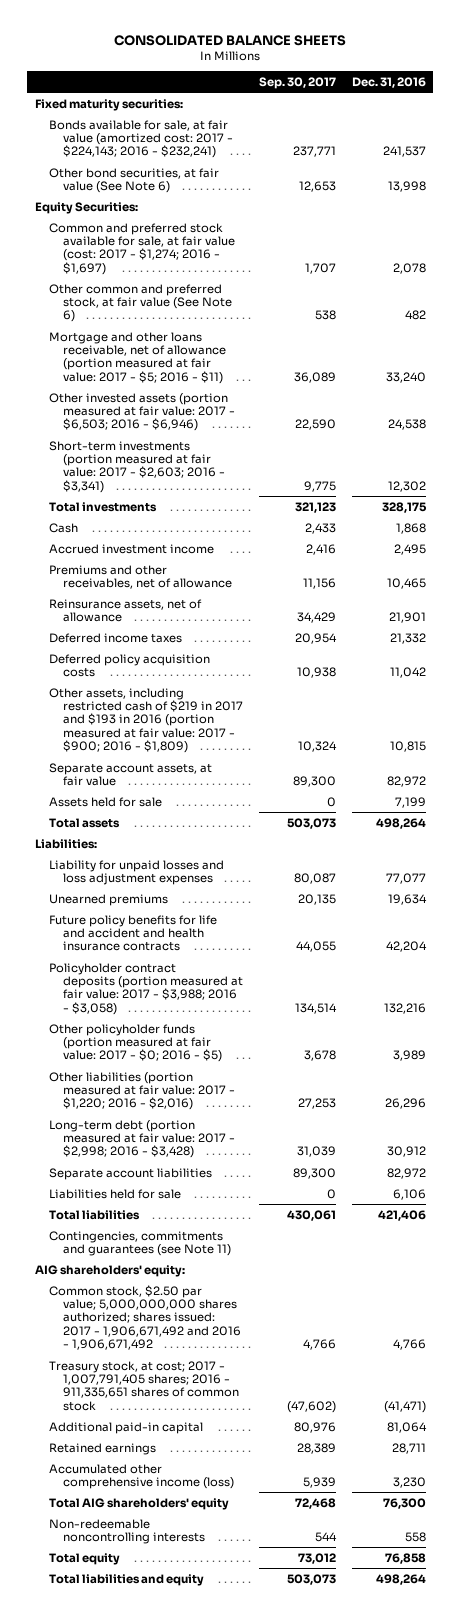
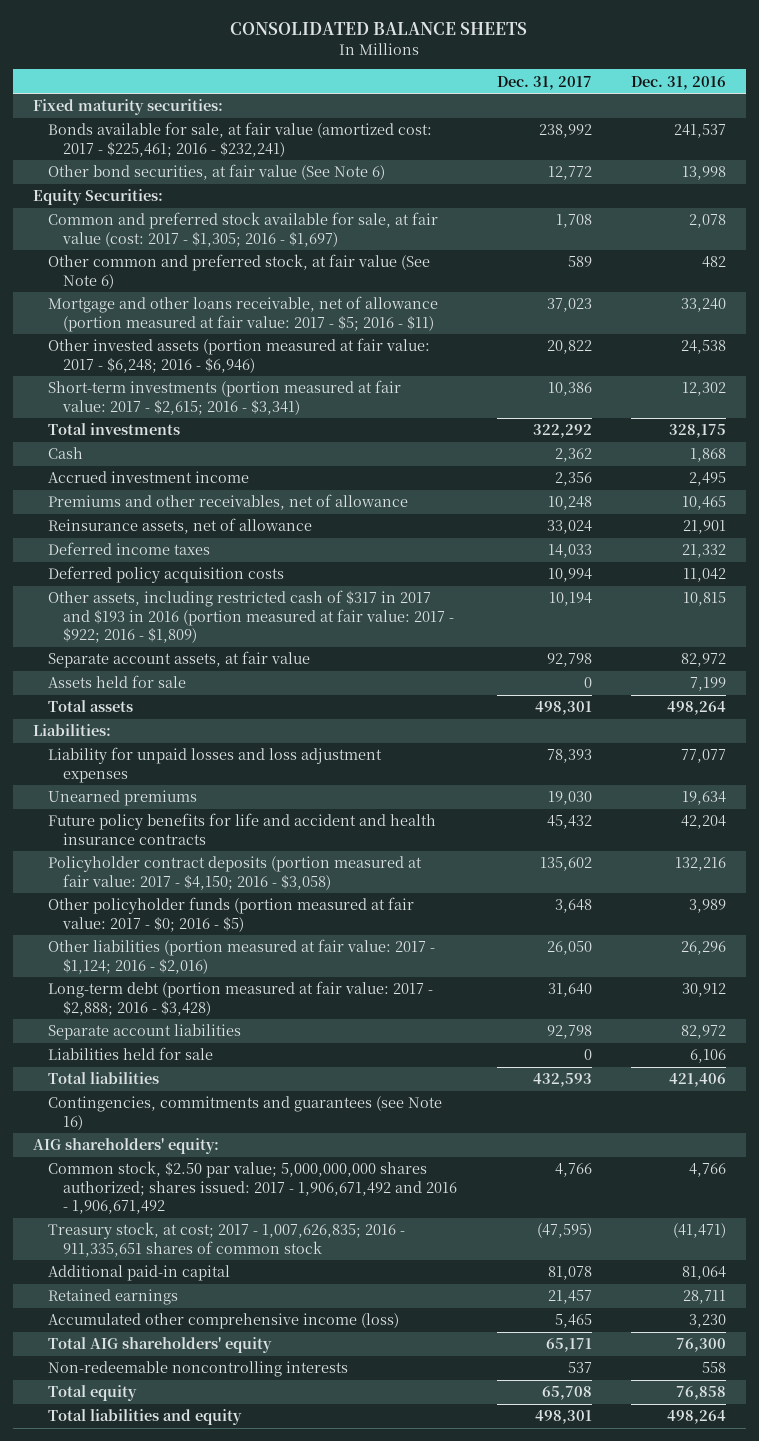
[259,76,337,89] Sep. 30, 2017 -> none
none -> [496,75,592,90] Dec. 31, 2017
[49,119,234,159] Bonds available for sale, at fair value (amortized cost: 2017 - $224,143; 2016 - $232,241) -> [47,122,432,157] Bonds available for sale, at fair value (amortized cost: 2017 - $225,461; 2016 - $232,241)
[49,222,236,275] Common and preferred stock available for sale, at fair value (cost: 2017 - $1,274; 2016 - $1,697) -> [47,212,438,247] Common and preferred stock available for sale, at fair value (cost: 2017 - $1,305; 2016 - $1,697)
[49,392,236,432] Other invested assets (portion measured at fair value: 2017 - $6,503; 2016 - $6,946) -> [47,338,430,373] Other invested assets (portion measured at fair value: 2017 - $6,248; 2016 - $6,946)
[49,440,226,493] Short-term investments (portion measured at fair value: 2017 - $2,603; 2016 - $3,341) -> [47,380,401,415] Short-term investments (portion measured at fair value: 2017 - $2,615; 2016 - $3,341)
[49,687,244,754] Other assets, including restricted cash of $219 in 2017 and $193 in 2016 (portion measured at fair value: 2017 - $900; 2016 - $1,809) -> [47,590,455,644] Other assets, including restricted cash of $317 in 2017 and $193 in 2016 (portion measured at fair value: 2017 - $922; 2016 - $1,809)
[49,962,244,1015] Policyholder contract deposits (portion measured at fair value: 2017 - $3,988; 2016 - $3,058) -> [47,856,422,890] Policyholder contract deposits (portion measured at fair value: 2017 - $4,150; 2016 - $3,058)
[49,1071,236,1111] Other liabilities (portion measured at fair value: 2017 - $1,220; 2016 - $2,016) -> [47,939,435,974] Other liabilities (portion measured at fair value: 2017 - $1,124; 2016 - $2,016)
[49,1119,236,1159] Long-term debt (portion measured at fair value: 2017 - $2,998; 2016 - $3,428) -> [47,981,433,1016] Long-term debt (portion measured at fair value: 2017 - $2,888; 2016 - $3,428)
[49,1230,232,1257] Contingencies, commitments and guarantees (see Note 11) -> [47,1096,442,1130] Contingencies, commitments and guarantees (see Note 16)
[49,1360,240,1411] Treasury stock, at cost; 2017 - 1,007,791,405 shares; 2016 - 911,335,651 shares of common stock -> [47,1222,405,1257] Treasury stock, at cost; 2017 - 1,007,626,835; 2016 - 911,335,651 shares of common stock

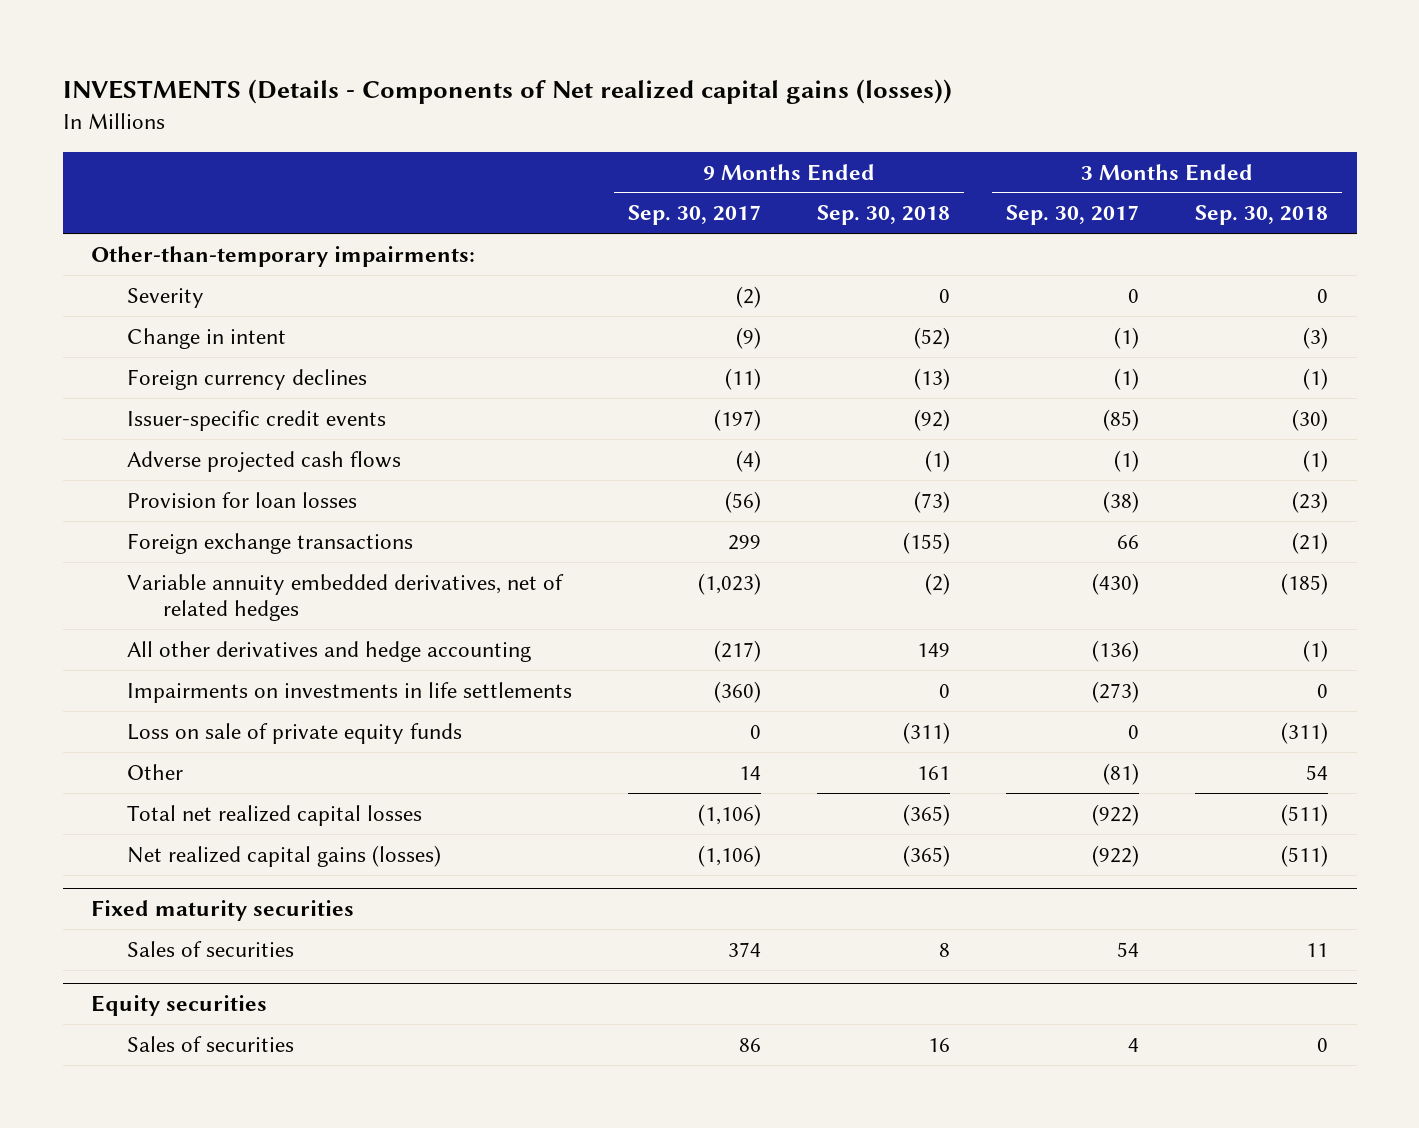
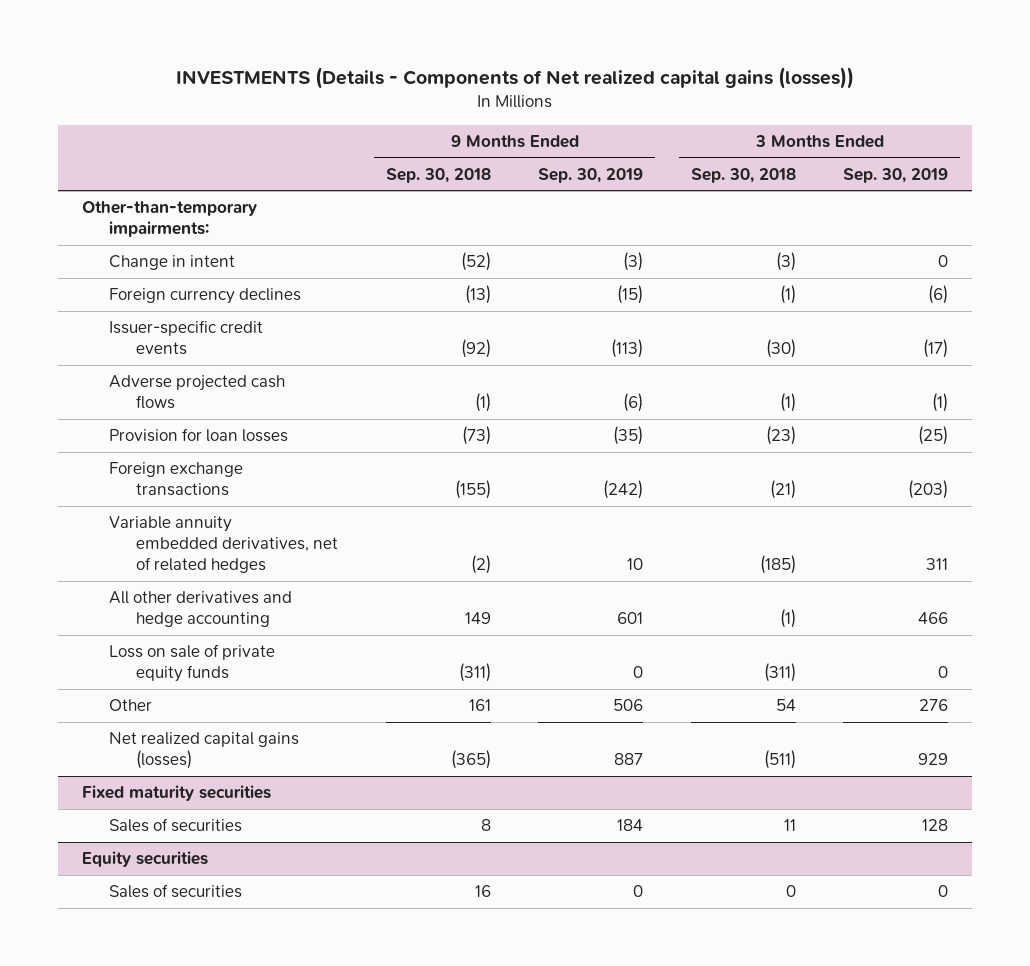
[628,205,762,226] Sep. 30, 2017 -> none
[1006,205,1140,226] Sep. 30, 2017 -> none
none -> [538,167,644,183] Sep. 30, 2019
none -> [843,167,949,183] Sep. 30, 2019
[126,287,204,308] Severity -> none
[126,681,572,703] Impairments on investments in life settlements -> none
[126,804,422,826] Total net realized capital losses -> none

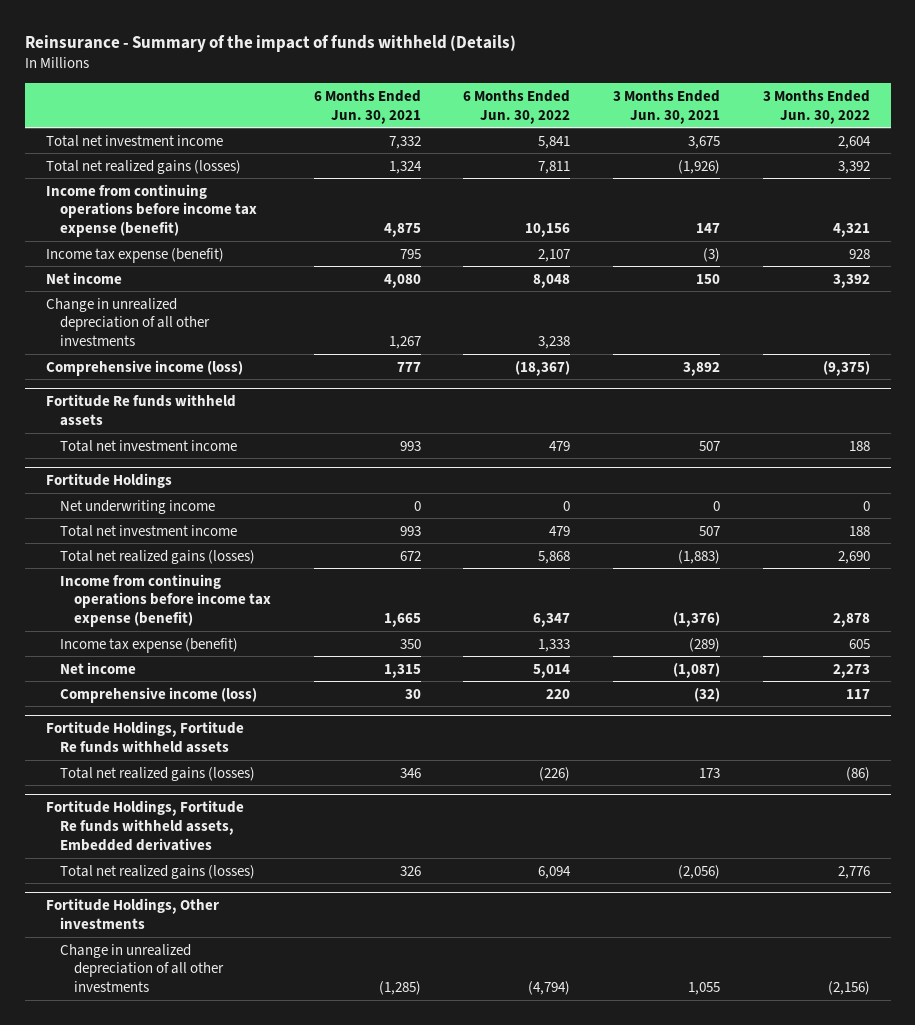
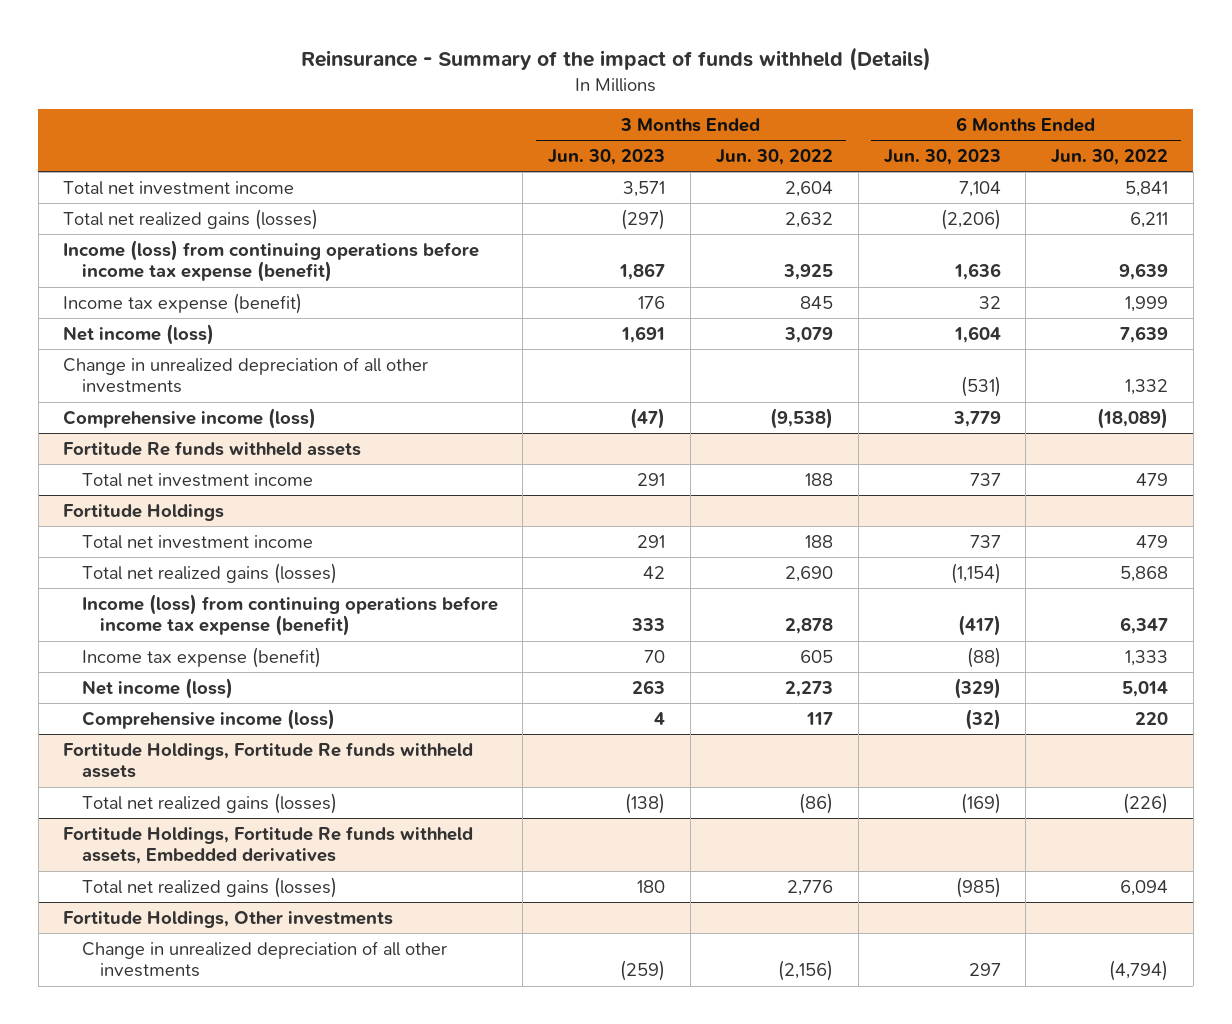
[313,89,421,124] 6 Months Ended Jun. 30, 2021 -> none
[612,89,720,124] 3 Months Ended Jun. 30, 2021 -> none
none -> [548,149,666,166] Jun. 30, 2023
none -> [883,149,1001,166] Jun. 30, 2023
[538,160,571,174] 7,811 -> [1130,211,1169,228] 6,211
[837,160,870,174] 3,392 -> [784,211,833,228] 2,632
[45,183,258,238] Income from continuing operations before income tax expense (benefit) -> [63,239,480,283] Income (loss) from continuing operations before income tax expense (benefit)
[525,223,571,238] 10,156 -> [1119,263,1169,281] 9,639
[832,223,870,238] 4,321 -> [782,264,833,281] 3,925
[538,248,571,262] 2,107 -> [1125,295,1169,312] 1,999
[848,248,870,259] 928 -> [799,295,833,309] 845
[45,271,122,284] Net income -> [63,323,215,345] Net income (loss)
[533,273,571,288] 8,048 -> [1120,325,1169,343] 7,639
[832,273,870,288] 3,392 -> [783,326,833,343] 3,079
[538,336,571,350] 3,238 -> [1125,379,1169,396] 1,332
[515,360,571,376] (18,367) -> [1097,407,1169,429] (18,089)
[822,360,870,376] (9,375) -> [769,407,833,429] (9,538)
[60,499,216,514] Net underwriting income -> none
[60,573,272,628] Income from continuing operations before income tax expense (benefit) -> [81,593,498,637] Income (loss) from continuing operations before income tax expense (benefit)
[60,661,137,674] Net income -> [81,677,233,699] Net income (loss)

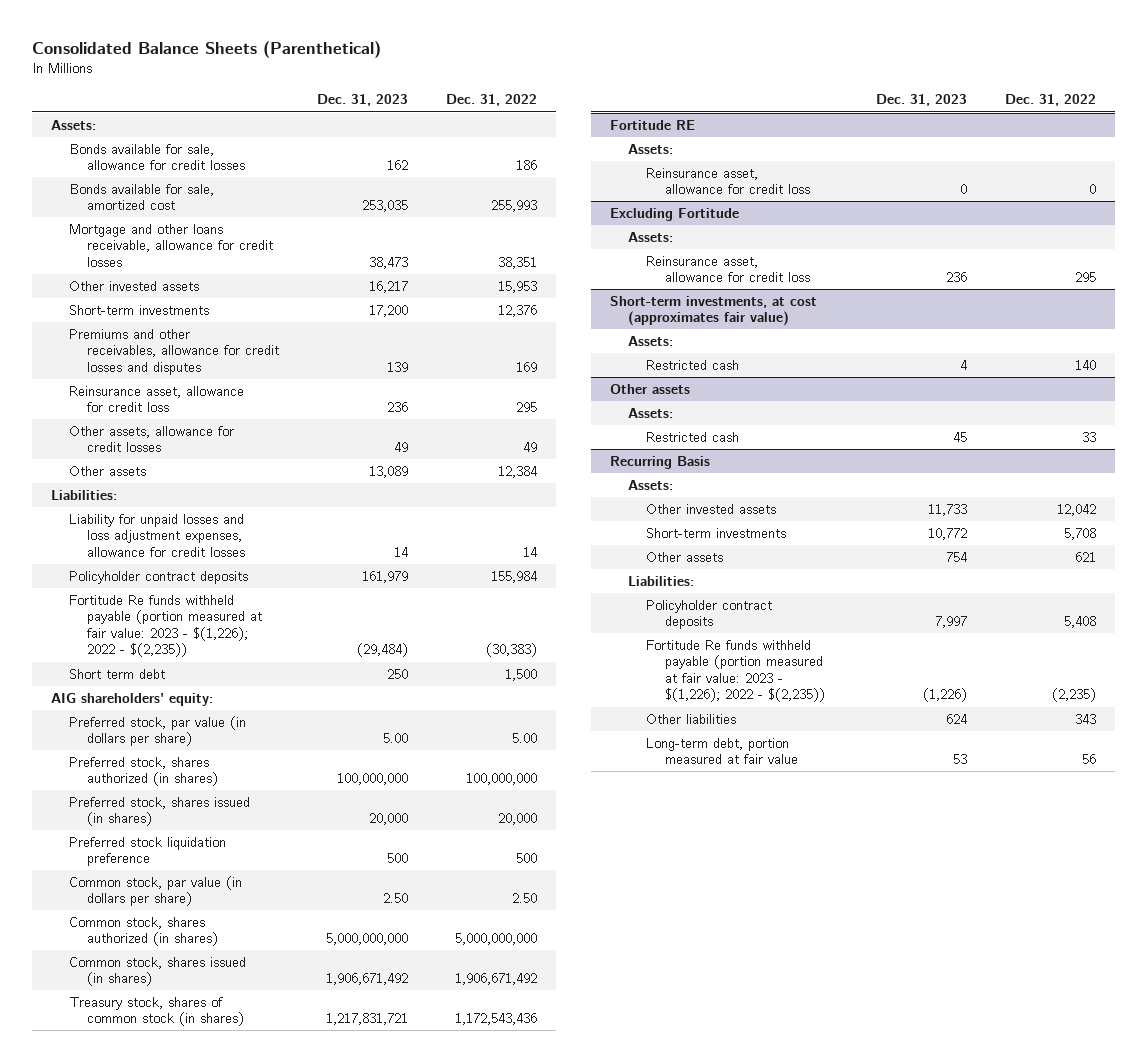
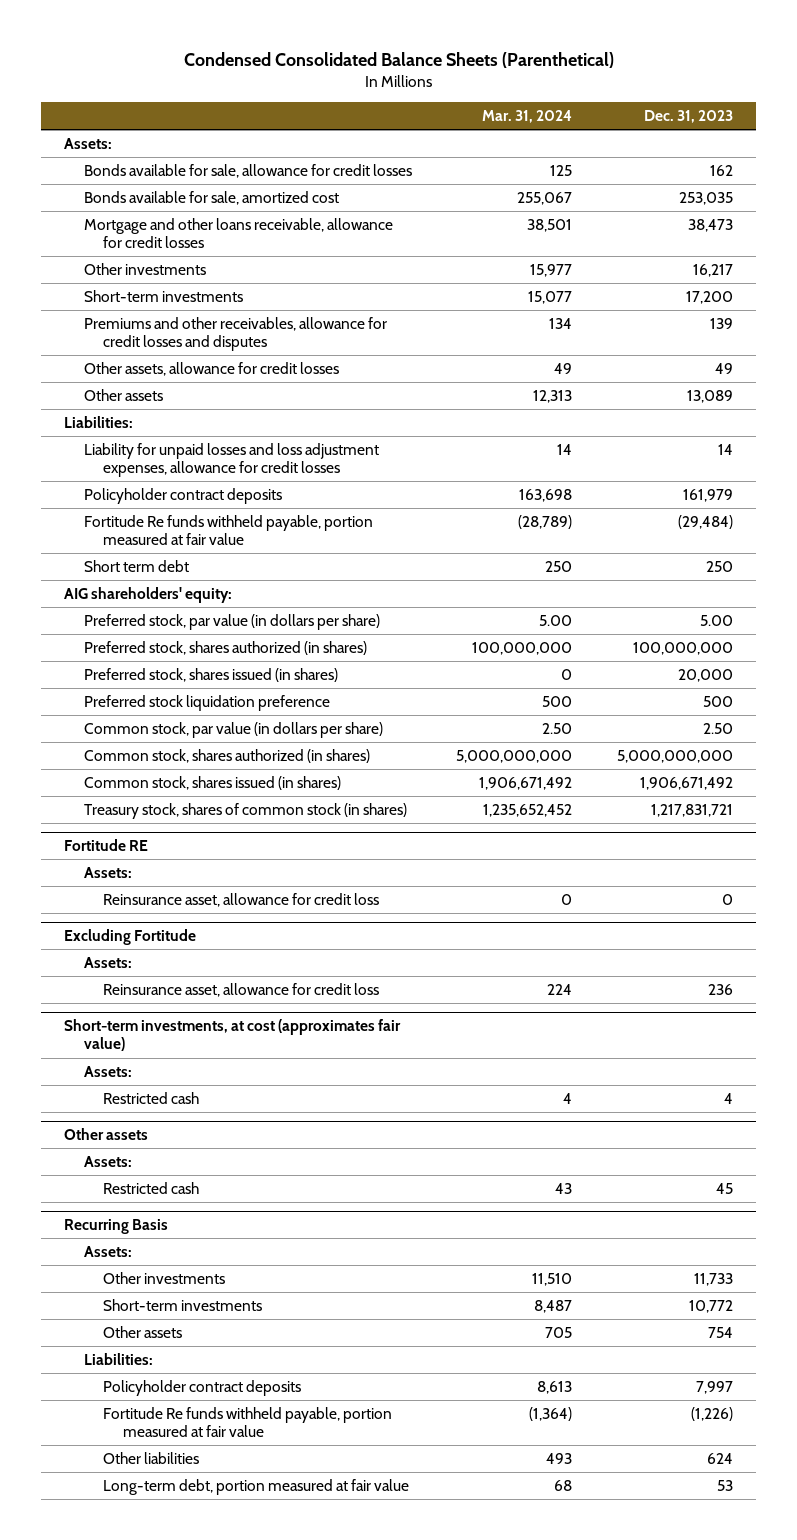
[32,41,382,59] Consolidated Balance Sheets (Parenthetical) -> [183,51,614,68] Condensed Consolidated Balance Sheets (Parenthetical)
[445,94,537,107] Dec. 31, 2022 -> none
none -> [482,110,573,124] Mar. 31, 2024
[69,280,200,291] Other invested assets -> [83,263,206,276] Other investments
[69,385,245,413] Reinsurance asset, allowance for credit loss -> none
[69,594,263,658] Fortitude Re funds withheld payable (portion measured at fair value: 2023 - $(1,226); 2022 - $(2,235)) -> [83,515,373,546] Fortitude Re funds withheld payable, portion measured at fair value
[646,503,777,514] Other invested assets -> [103,1272,226,1285] Other investments
[646,639,825,703] Fortitude Re funds withheld payable (portion measured at fair value: 2023 - $(1,226); 2022 - $(2,235)) -> [103,1407,393,1438] Fortitude Re funds withheld payable, portion measured at fair value

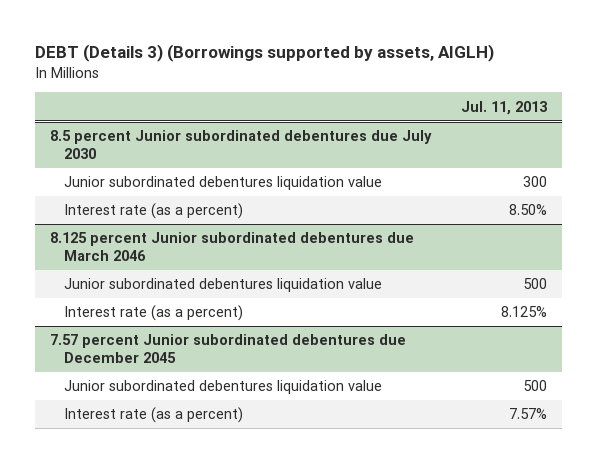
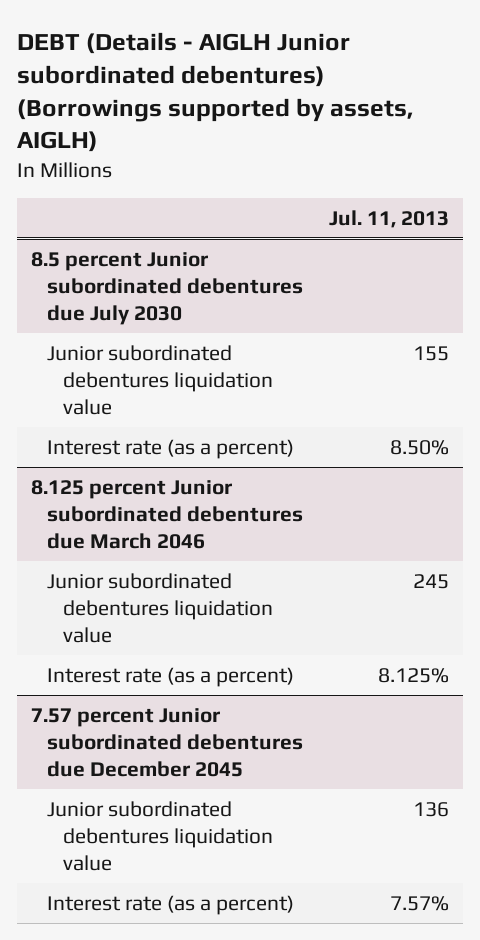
[35,43,495,62] DEBT (Details 3) (Borrowings supported by assets, AIGLH) -> [17,32,414,153] DEBT (Details - AIGLH Junior subordinated debentures) (Borrowings supported by assets, AIGLH)
[523,176,548,188] 300 -> [413,345,450,361] 155
[523,278,548,290] 500 -> [413,573,450,589] 245
[523,380,548,392] 500 -> [413,801,450,817] 136

